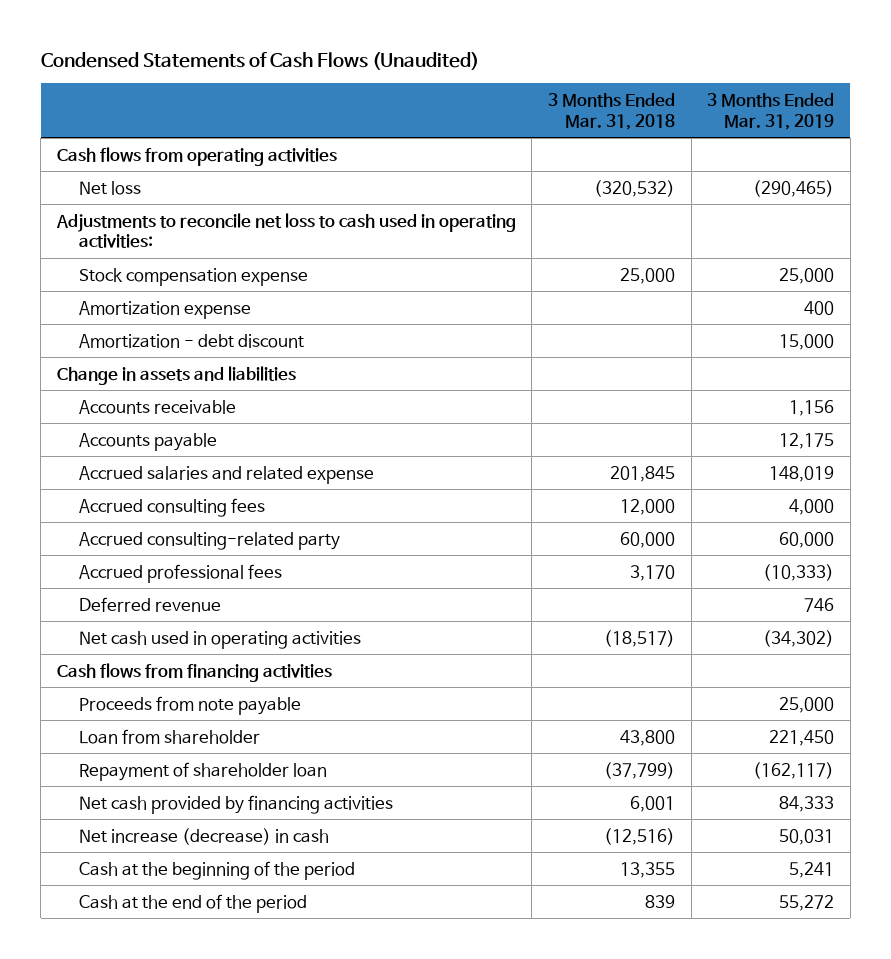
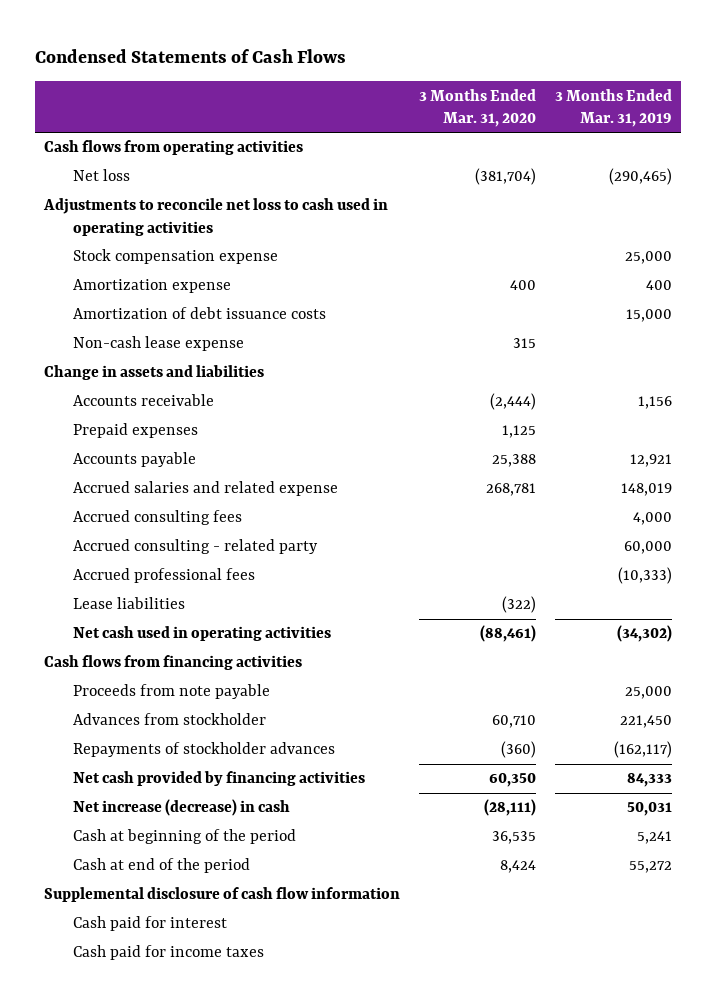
[40,51,479,70] Condensed Statements of Cash Flows (Unaudited) -> [34,48,346,63] Condensed Statements of Cash Flows
[547,93,675,130] 3 Months Ended Mar. 31, 2018 -> none
none -> [418,88,536,128] 3 Months Ended Mar. 31, 2020
[55,212,516,249] Adjustments to reconcile net loss to cash used in operating activities: -> [43,198,389,237] Adjustments to reconcile net loss to cash used in operating activities
[79,333,305,348] Amortization - debt discount -> [72,307,326,320] Amortization of debt issuance costs
none -> [72,336,244,352] Non-cash lease expense
none -> [72,423,198,439] Prepaid expenses
[779,432,835,449] 12,175 -> [629,454,672,468] 12,921
[79,531,341,550] Accrued consulting-related party -> [72,539,318,555] Accrued consulting - related party
[79,596,222,612] Deferred revenue -> none
none -> [72,597,185,610] Lease liabilities
[79,728,261,744] Loan from shareholder -> [72,713,266,726] Advances from stockholder
[79,761,328,781] Repayment of shareholder loan -> [72,742,335,758] Repayments of stockholder advances
[79,860,356,880] Cash at the beginning of the period -> [72,829,296,845] Cash at beginning of the period
[79,893,308,913] Cash at the end of the period -> [72,858,250,874] Cash at end of the period
none -> [44,887,401,903] Supplemental disclosure of cash flow information
none -> [72,916,227,932] Cash paid for interest
none -> [72,945,264,961] Cash paid for income taxes

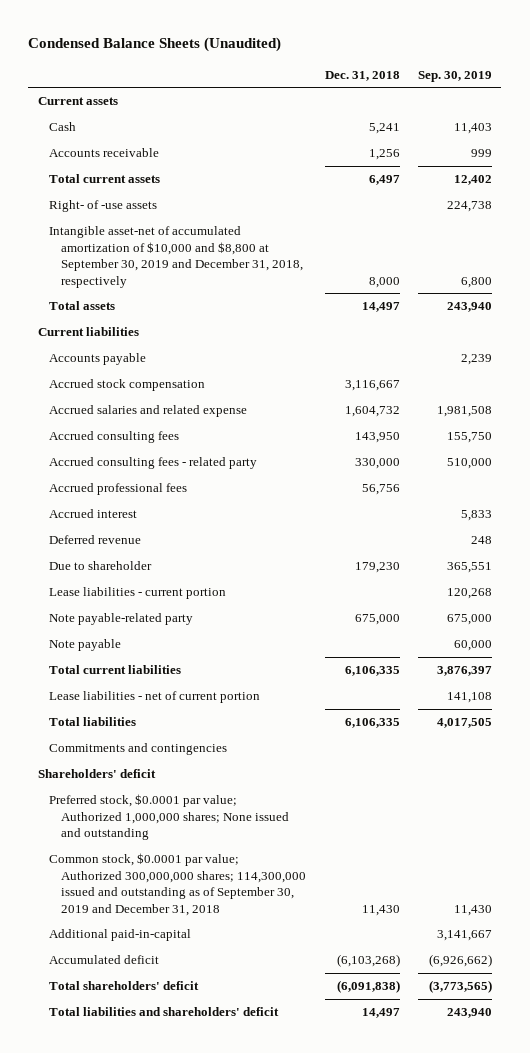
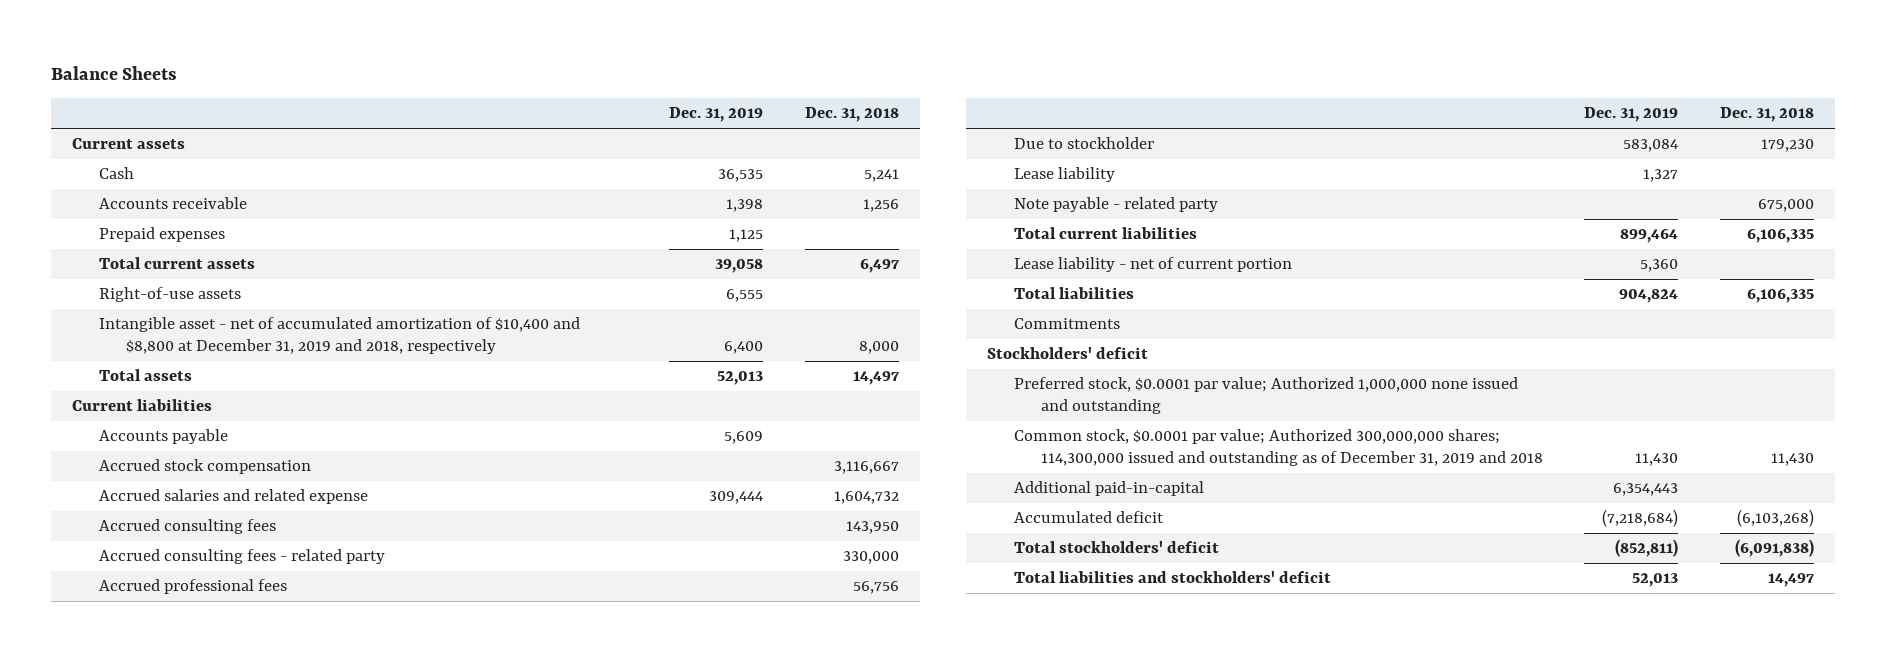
[28,37,282,53] Condensed Balance Sheets (Unaudited) -> [51,65,178,80] Balance Sheets
[418,70,493,82] Sep. 30, 2019 -> none
none -> [669,107,764,123] Dec. 31, 2019
none -> [98,227,225,243] Prepaid expenses
[49,200,158,213] Right- of -use assets -> [98,287,241,303] Right-of-use assets
[49,226,304,288] Intangible asset-net of accumulated amortization of $10,000 and $8,800 at September 30, 2019 and December 31, 2018, respectively -> [98,317,580,354] Intangible asset - net of accumulated amortization of $10,400 and $8,800 at December 31, 2019 and 2018, respectively
[49,509,138,519] Accrued interest -> none
[49,535,142,545] Deferred revenue -> none
[49,639,122,652] Note payable -> none
[49,561,153,571] Due to shareholder -> [1013,137,1154,150] Due to stockholder
[49,587,227,600] Lease liabilities - current portion -> [1013,167,1115,183] Lease liability
[49,613,194,626] Note payable-related party -> [1013,197,1218,213] Note payable - related party
[49,691,261,704] Lease liabilities - net of current portion -> [1013,257,1292,273] Lease liability - net of current portion
[49,743,228,756] Commitments and contingencies -> [1013,318,1120,330] Commitments
[37,769,156,779] Shareholders' deficit -> [987,347,1149,360] Stockholders' deficit
[49,794,290,841] Preferred stock, $0.0001 par value; Authorized 1,000,000 shares; None issued and outstanding -> [1013,377,1518,414] Preferred stock, $0.0001 par value; Authorized 1,000,000 none issued and outstanding
[49,853,307,916] Common stock, $0.0001 par value; Authorized 300,000,000 shares; 114,300,000 issued and outstanding as of September 30, 2019 and December 31, 2018 -> [1013,429,1543,466] Common stock, $0.0001 par value; Authorized 300,000,000 shares; 114,300,000 issued and outstanding as of December 31, 2019 and 2018
[49,981,200,991] Total shareholders' deficit -> [1013,541,1219,554] Total stockholders' deficit
[49,1007,280,1017] Total liabilities and shareholders' deficit -> [1013,571,1331,584] Total liabilities and stockholders' deficit

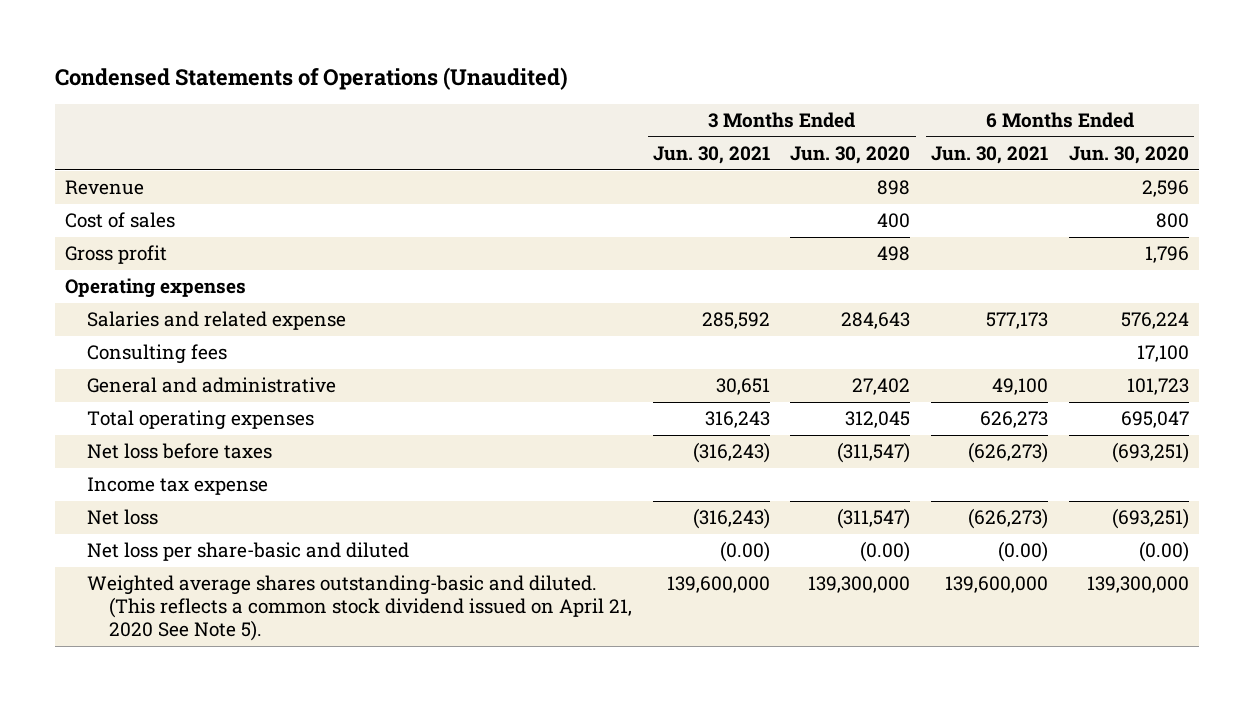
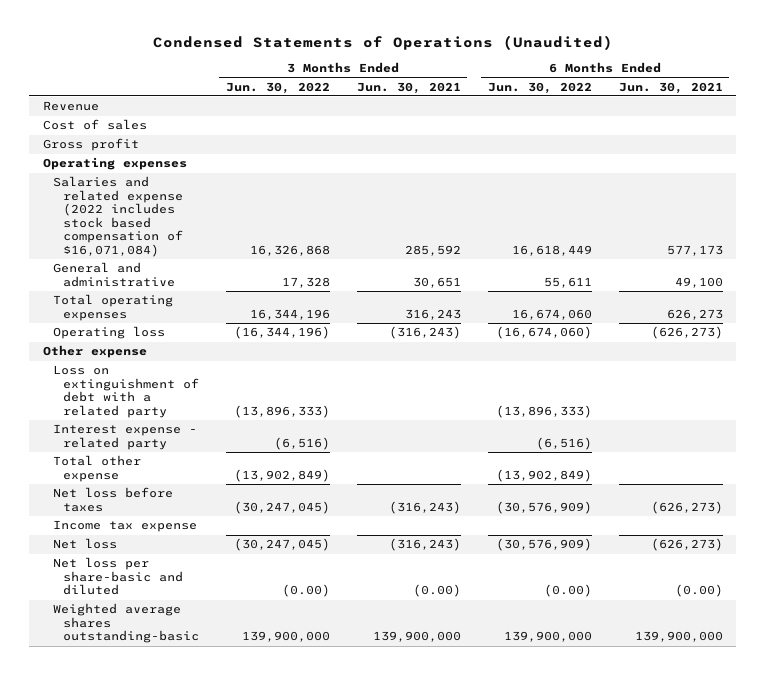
[790,145,911,164] Jun. 30, 2020 -> none
[1068,145,1189,164] Jun. 30, 2020 -> none
none -> [225,81,330,94] Jun. 30, 2022
none -> [487,81,592,94] Jun. 30, 2022
[87,344,228,365] Consulting fees -> none
[87,311,347,331] Salaries and related expense -> [52,176,183,257] Salaries and related expense (2022 includes stock based compensation of $16,071,084)
none -> [52,326,165,340] Operating loss
none -> [42,345,147,359] Other expense
none -> [52,365,199,418] Loss on extinguishment of debt with a related party
none -> [52,424,197,450] Interest expense - related party
none -> [52,455,141,482] Total other expense
[87,575,632,641] Weighted average shares outstanding-basic and diluted. (This reflects a common stock dividend issued on April 21, 2020 See Note 5). -> none
none -> [52,603,199,644] Weighted average shares outstanding-basic

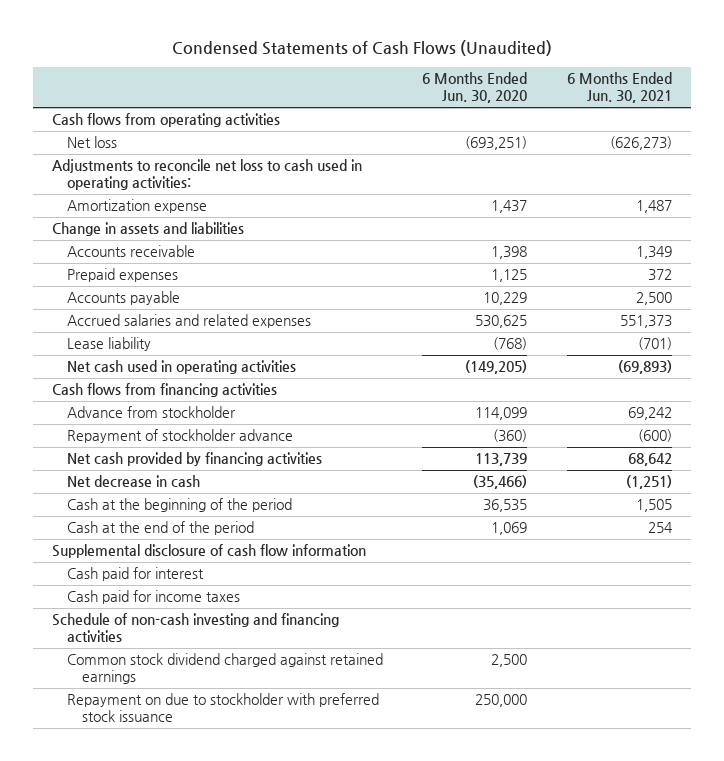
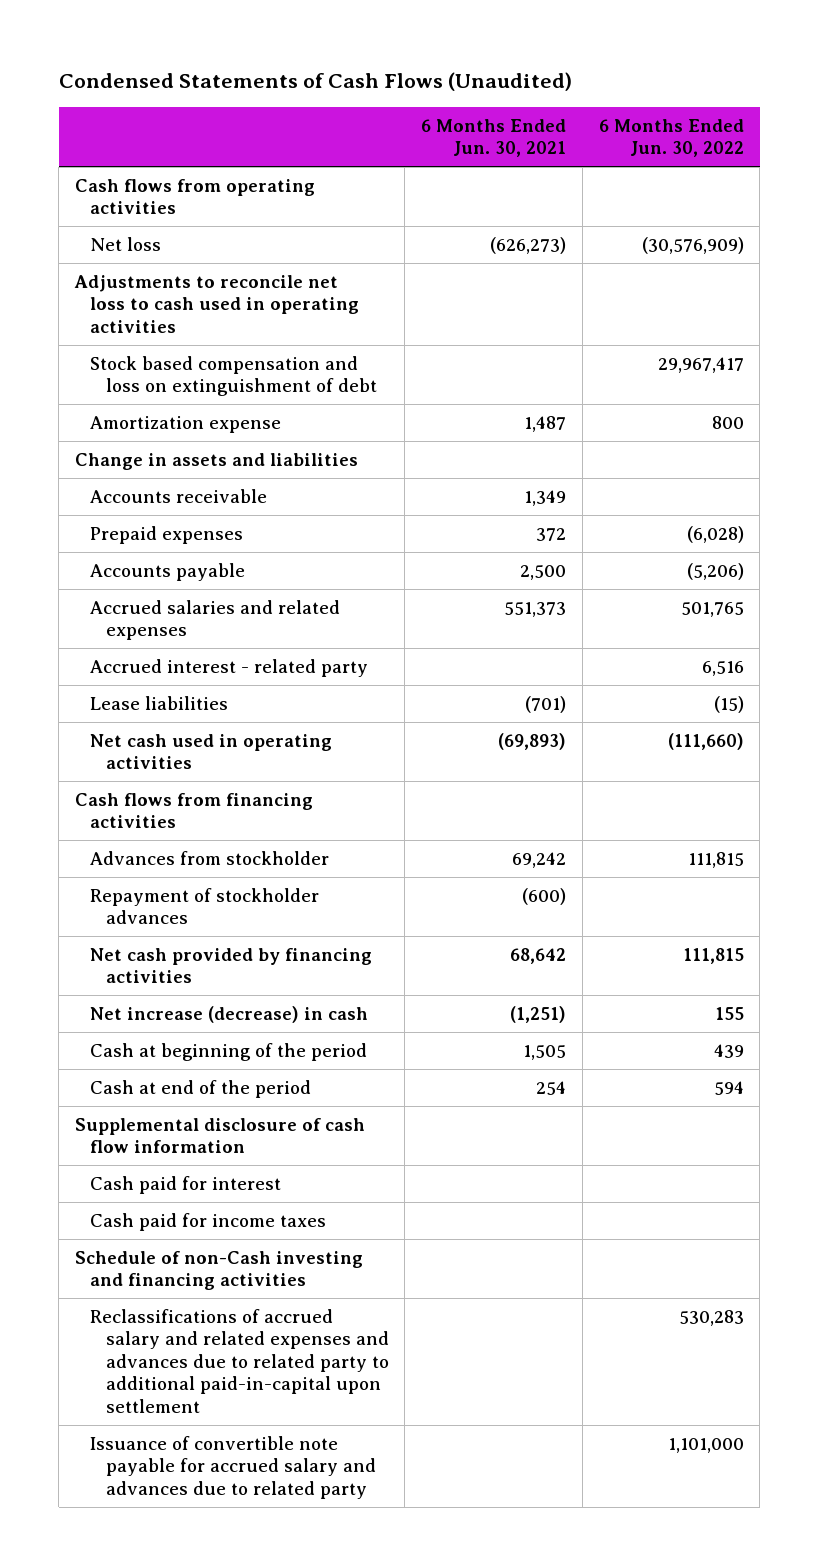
[422,72,528,104] 6 Months Ended Jun. 30, 2020 -> none
none -> [598,118,744,158] 6 Months Ended Jun. 30, 2022
[52,159,363,191] Adjustments to reconcile net loss to cash used in operating activities: -> [74,274,360,333] Adjustments to reconcile net loss to cash used in operating activities
none -> [90,355,377,397] Stock based compensation and loss on extinguishment of debt
[67,337,152,352] Lease liability -> none
none -> [90,658,369,677] Accrued interest - related party
none -> [90,695,229,710] Lease liabilities
[67,406,237,419] Advance from stockholder -> [90,850,330,865] Advances from stockholder
[67,429,294,444] Repayment of stockholder advance -> [90,887,320,925] Repayment of stockholder advances
[67,475,201,488] Net decrease in cash -> [90,1005,369,1023] Net increase (decrease) in cash
[67,498,293,513] Cash at the beginning of the period -> [90,1042,368,1061] Cash at beginning of the period
[67,521,255,536] Cash at the end of the period -> [90,1079,312,1098] Cash at end of the period
[67,653,384,685] Common stock dividend charged against retained earnings -> none
[67,693,380,723] Repayment on due to stockholder with preferred stock issuance -> none
[52,613,340,643] Schedule of non-cash investing and financing activities -> [75,1250,364,1291] Schedule of non-Cash investing and financing activities
none -> [90,1308,389,1413] Reclassifications of accrued salary and related expenses and advances due to related party to additional paid-in-capital upon settlement
none -> [90,1435,376,1499] Issuance of convertible note payable for accrued salary and advances due to related party

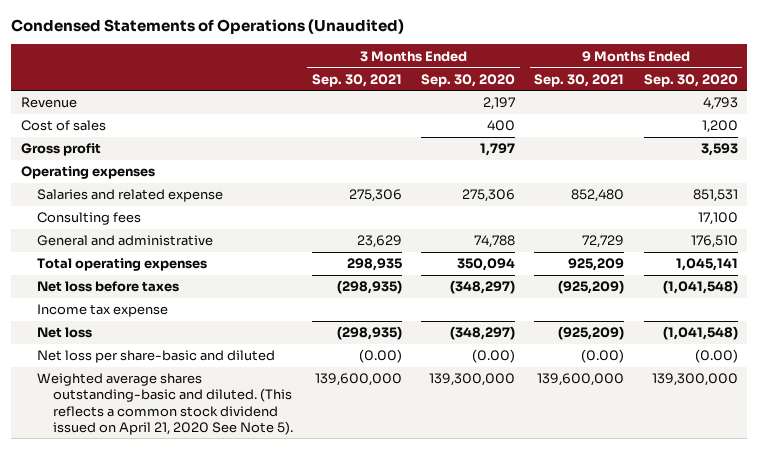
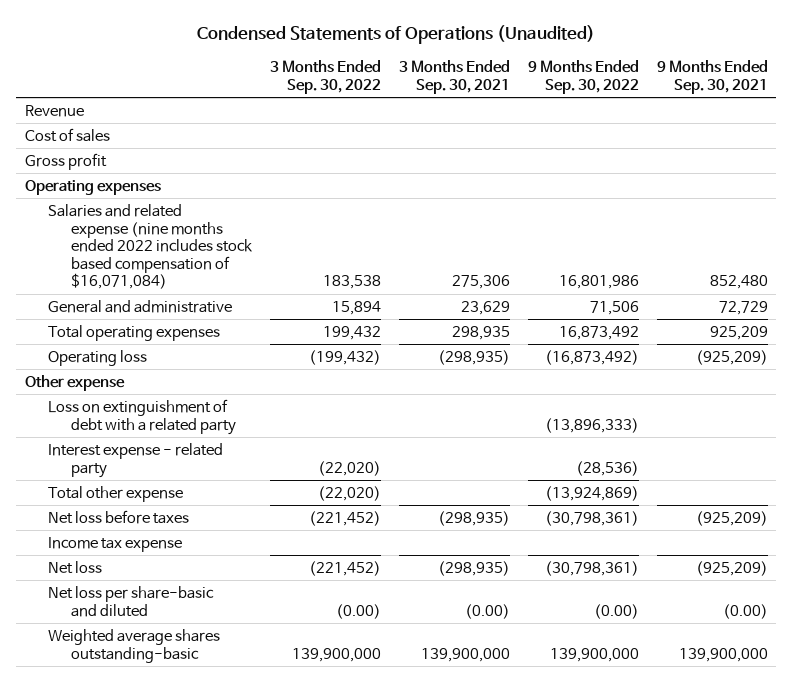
[421,73,516,87] Sep. 30, 2020 -> none
[643,73,738,87] Sep. 30, 2020 -> none
none -> [269,60,381,94] 3 Months Ended Sep. 30, 2022
none -> [527,60,639,94] 9 Months Ended Sep. 30, 2022
[36,212,141,226] Consulting fees -> none
[36,189,223,203] Salaries and related expense -> [48,204,253,290] Salaries and related expense (nine months ended 2022 includes stock based compensation of $16,071,084)
none -> [48,350,148,367] Operating loss
none -> [25,375,126,392] Other expense
none -> [48,399,236,435] Loss on extinguishment of debt with a related party
none -> [48,443,224,478] Interest expense - related party
none -> [48,486,184,503] Total other expense
[36,373,293,435] Weighted average shares outstanding-basic and diluted. (This reflects a common stock dividend issued on April 21, 2020 See Note 5). -> none
none -> [48,629,221,663] Weighted average shares outstanding-basic

